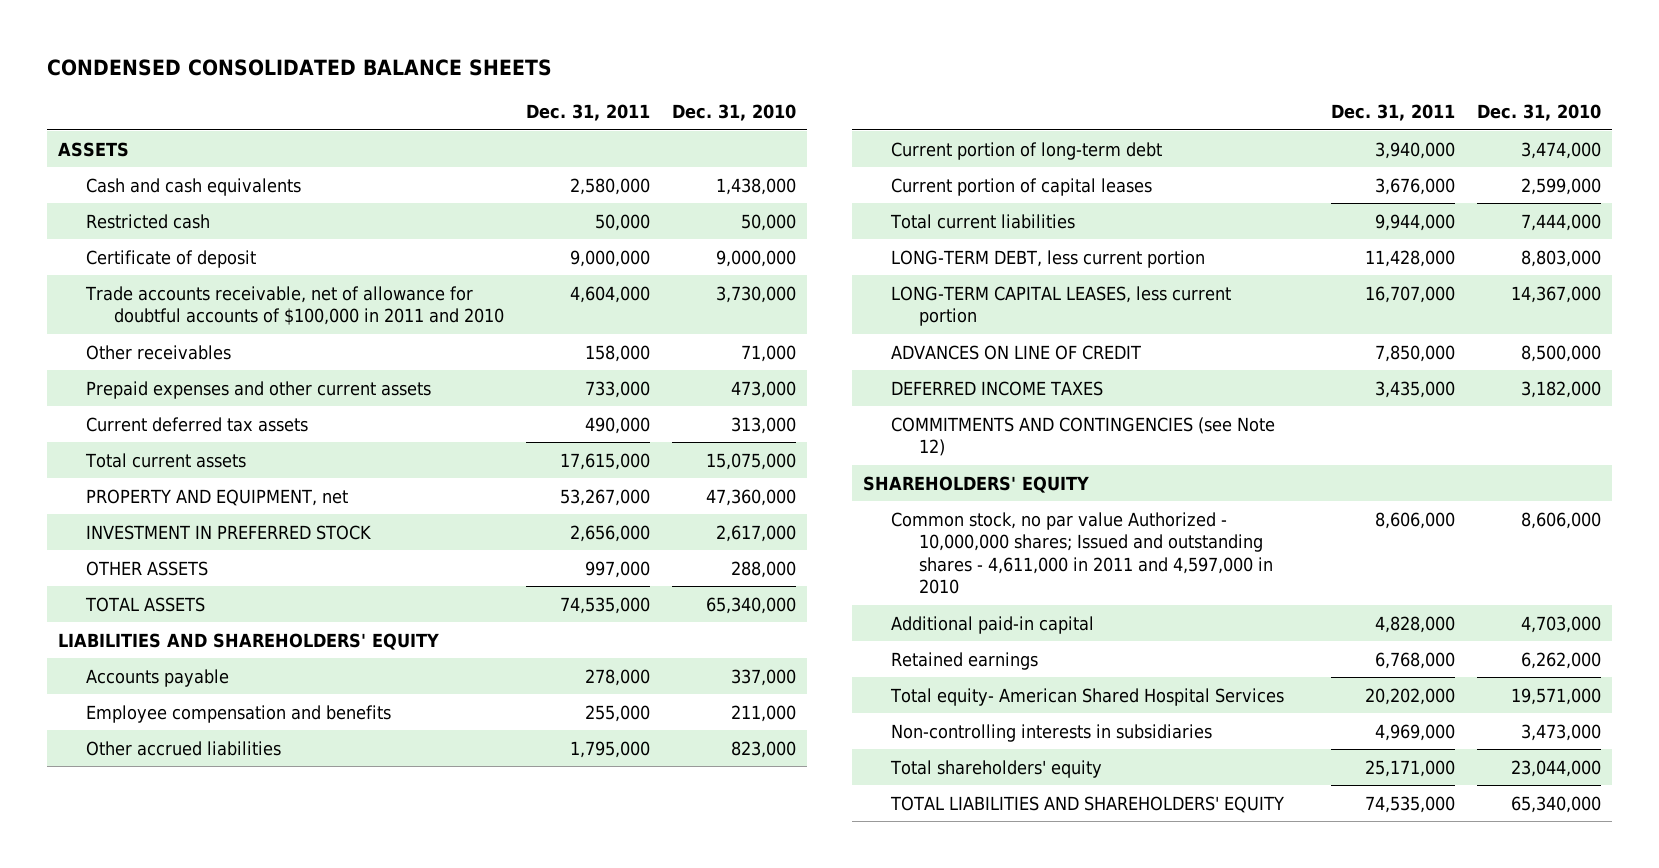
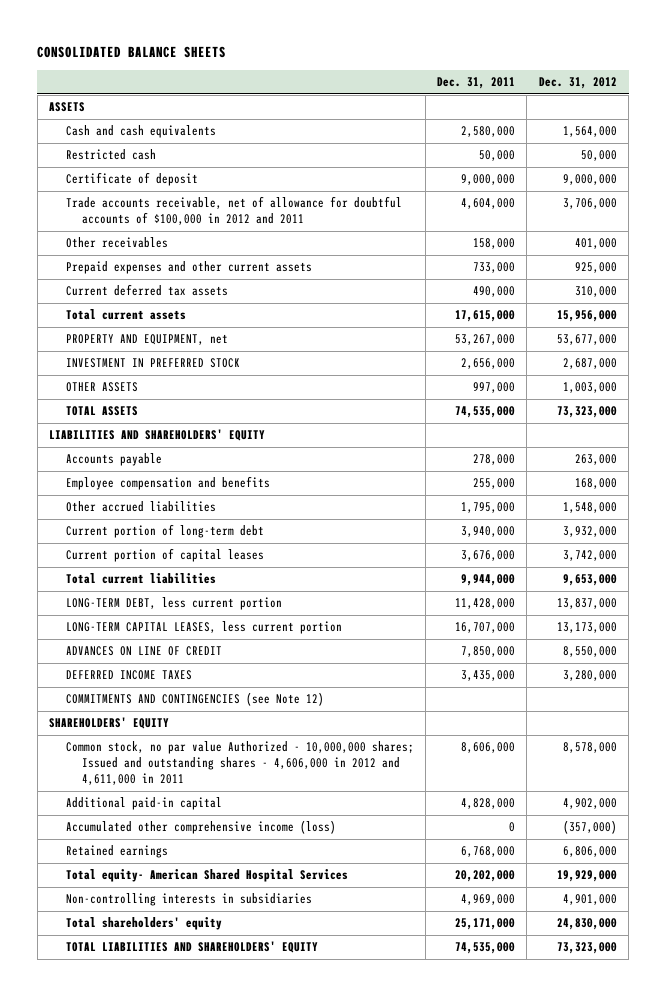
[47,59,553,77] CONDENSED CONSOLIDATED BALANCE SHEETS -> [37,45,227,58] CONSOLIDATED BALANCE SHEETS
[671,104,796,122] Dec. 31, 2010 -> none
none -> [538,76,617,89] Dec. 31, 2012
[84,285,504,326] Trade accounts receivable, net of allowance for doubtful accounts of $100,000 in 2011 and 2010 -> [65,196,402,226] Trade accounts receivable, net of allowance for doubtful accounts of $100,000 in 2012 and 2011
[891,511,1273,595] Common stock, no par value Authorized - 10,000,000 shares; Issued and outstanding shares - 4,611,000 in 2011 and 4,597,000 in 2010 -> [65,741,414,786] Common stock, no par value Authorized - 10,000,000 shares; Issued and outstanding shares - 4,606,000 in 2012 and 4,611,000 in 2011
none -> [65,820,336,835] Accumulated other comprehensive income (loss)

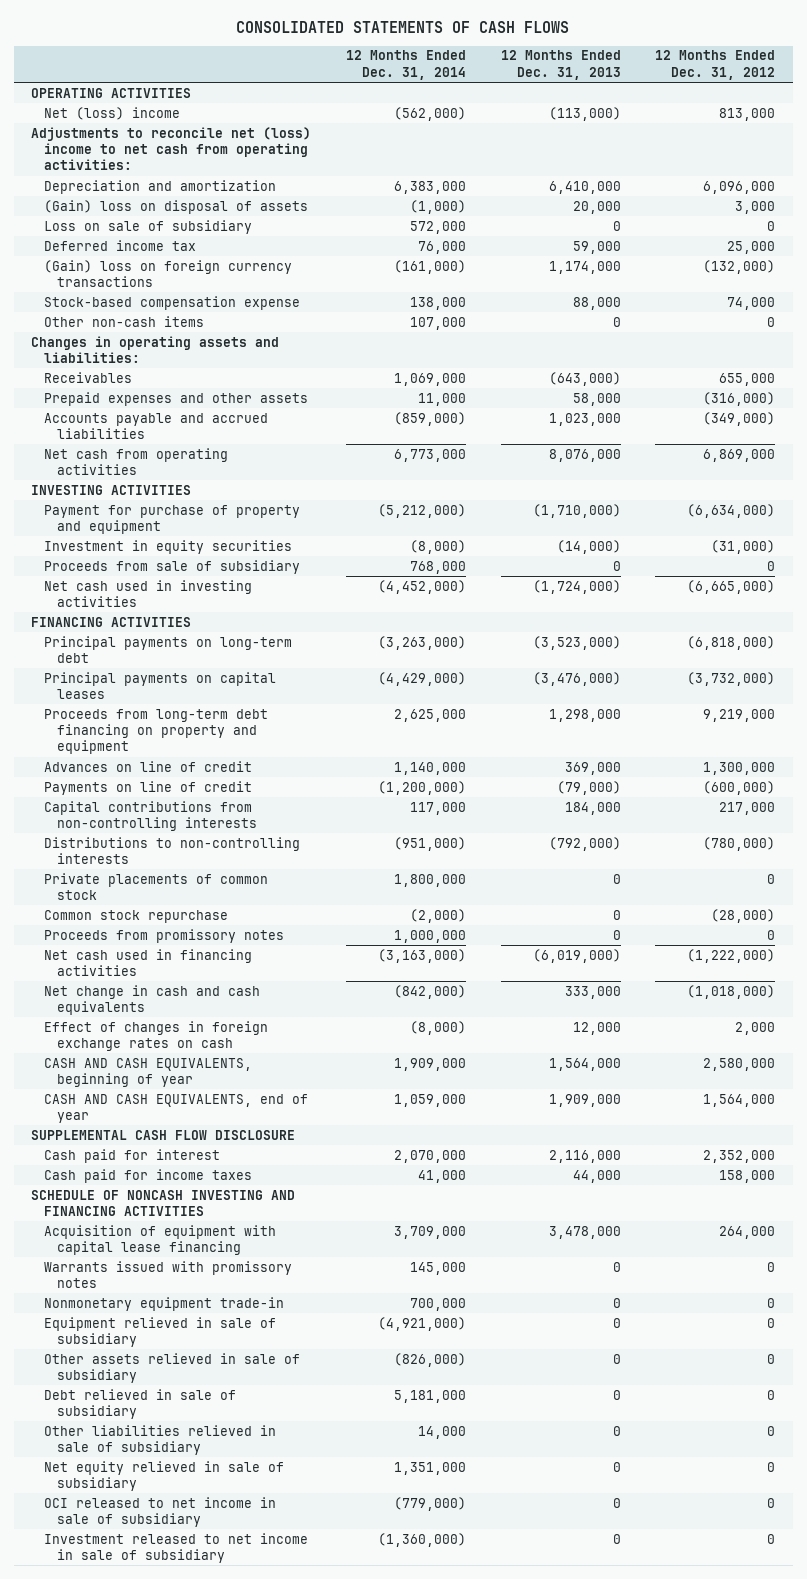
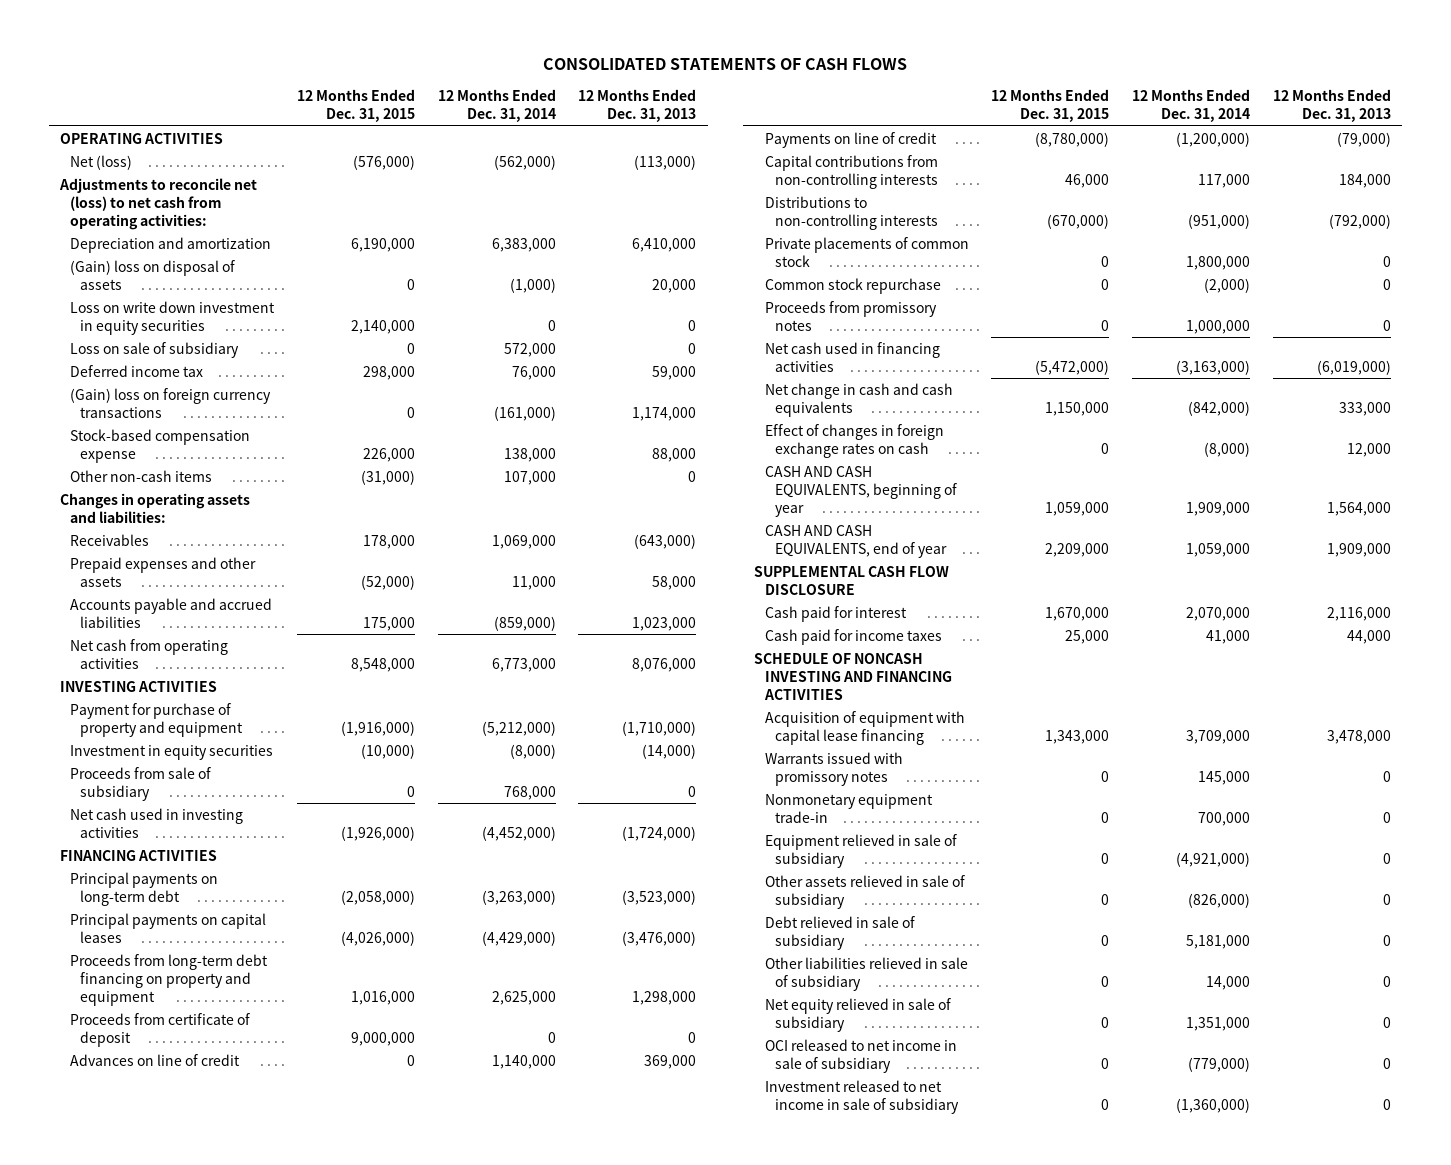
[655,50,776,80] 12 Months Ended Dec. 31, 2012 -> none
none -> [296,89,415,123] 12 Months Ended Dec. 31, 2015
[43,106,180,120] Net (loss) income -> [70,154,133,170] Net (loss)
[31,126,312,171] Adjustments to reconcile net (loss) income to net cash from operating activities: -> [58,177,257,230] Adjustments to reconcile net (loss) to net cash from operating activities:
none -> [70,300,276,335] Loss on write down investment in equity securities
none -> [70,1012,251,1047] Proceeds from certificate of deposit

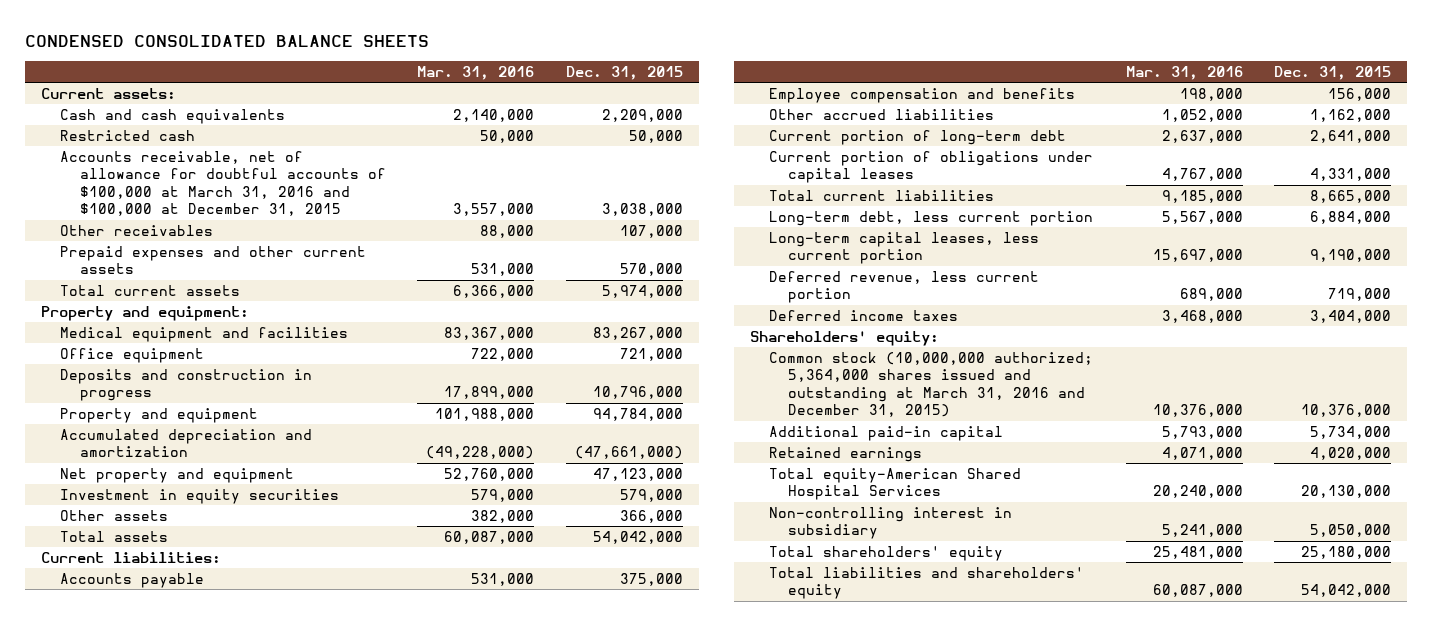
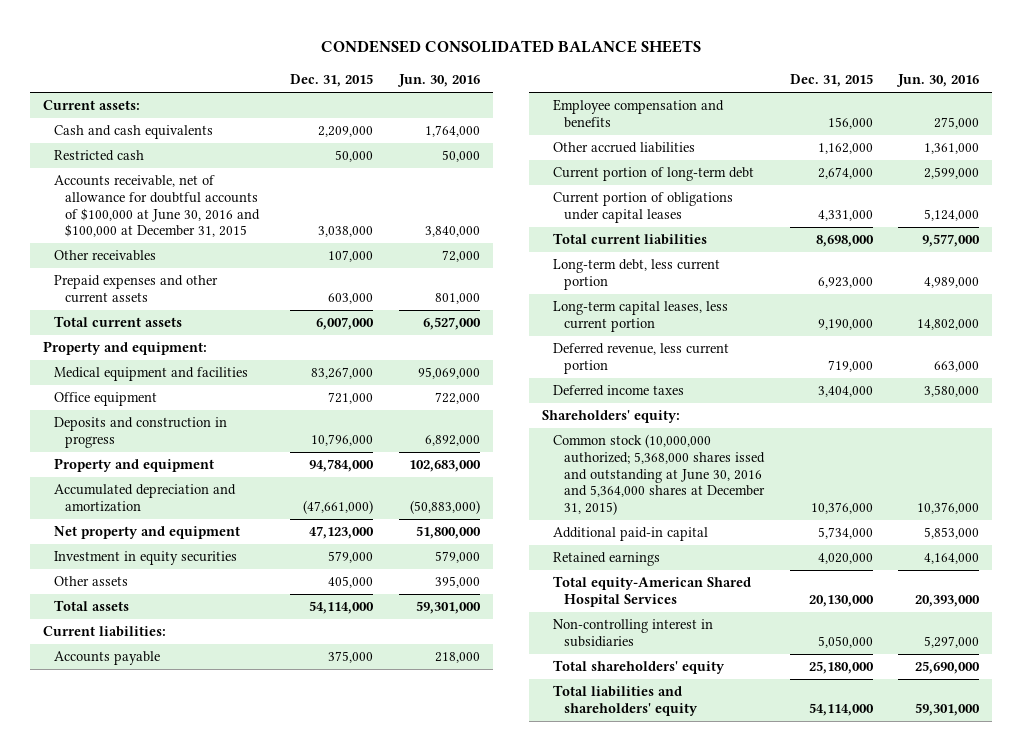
[417,65,535,80] Mar. 31, 2016 -> none
none -> [397,74,481,88] Jun. 30, 2016
[60,150,386,217] Accounts receivable, net of allowance for doubtful accounts of $100,000 at March 31, 2016 and $100,000 at December 31, 2015 -> [53,175,260,238] Accounts receivable, net of allowance for doubtful accounts of $100,000 at June 30, 2016 and $100,000 at December 31, 2015
[619,263,683,277] 570,000 -> [328,293,374,305] 603,000
[601,284,683,298] 5,974,000 -> [316,317,375,331] 6,007,000
[619,509,683,523] 366,000 -> [328,576,374,589] 405,000
[592,530,683,544] 54,042,000 -> [309,601,375,615] 54,114,000
[1310,129,1392,143] 2,641,000 -> [817,167,873,180] 2,674,000
[1310,189,1392,203] 8,665,000 -> [815,235,874,248] 8,698,000
[1310,210,1392,224] 6,884,000 -> [817,277,873,289] 6,923,000
[768,351,1093,418] Common stock (10,000,000 authorized; 5,364,000 shares issued and outstanding at March 31, 2016 and December 31, 2015) -> [552,434,765,516] Common stock (10,000,000 authorized; 5,368,000 shares issed and outstanding at June 30, 2016 and 5,364,000 shares at December 31, 2015)
[768,506,1012,540] Non-controlling interest in subsidiary -> [552,619,713,648] Non-controlling interest in subsidiaries
[1301,584,1392,598] 54,042,000 -> [808,703,874,717] 54,114,000

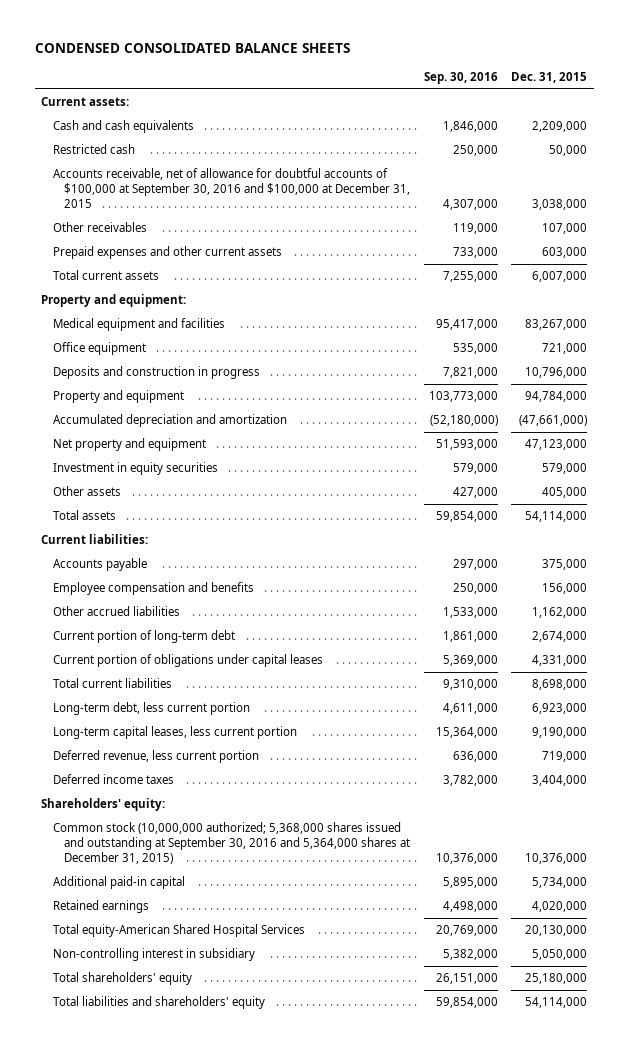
[397,74,481,88] Jun. 30, 2016 -> none
none -> [423,71,498,84] Sep. 30, 2016
[53,175,260,238] Accounts receivable, net of allowance for doubtful accounts of $100,000 at June 30, 2016 and $100,000 at December 31, 2015 -> [52,168,410,209] Accounts receivable, net of allowance for doubtful accounts of $100,000 at September 30, 2016 and $100,000 at December 31, 2015
[552,434,765,516] Common stock (10,000,000 authorized; 5,368,000 shares issed and outstanding at June 30, 2016 and 5,364,000 shares at December 31, 2015) -> [52,822,410,865] Common stock (10,000,000 authorized; 5,368,000 shares issued and outstanding at September 30, 2016 and 5,364,000 shares at December 31, 2015)
[552,619,713,648] Non-controlling interest in subsidiaries -> [52,948,255,962] Non-controlling interest in subsidiary

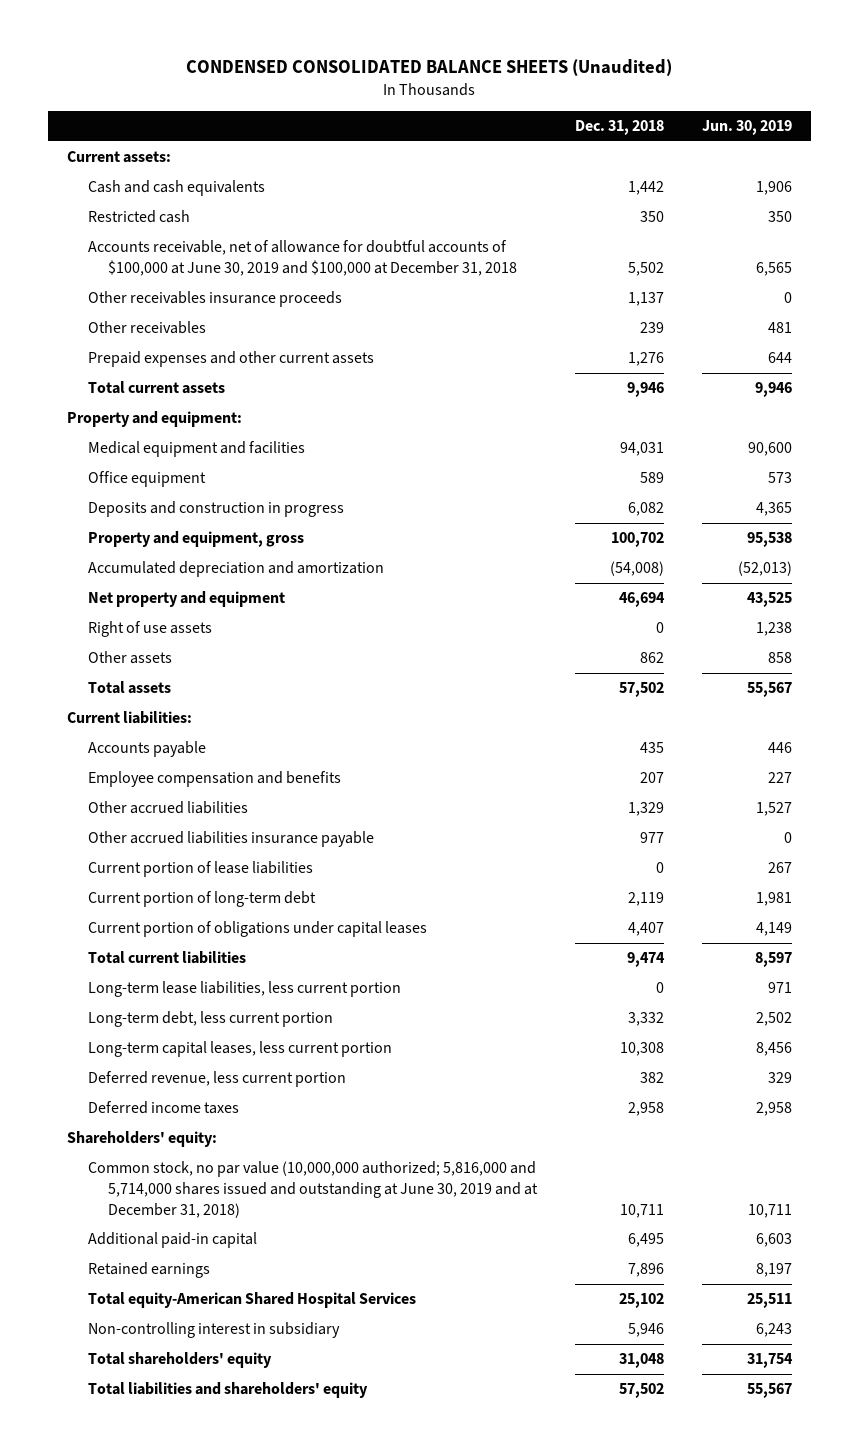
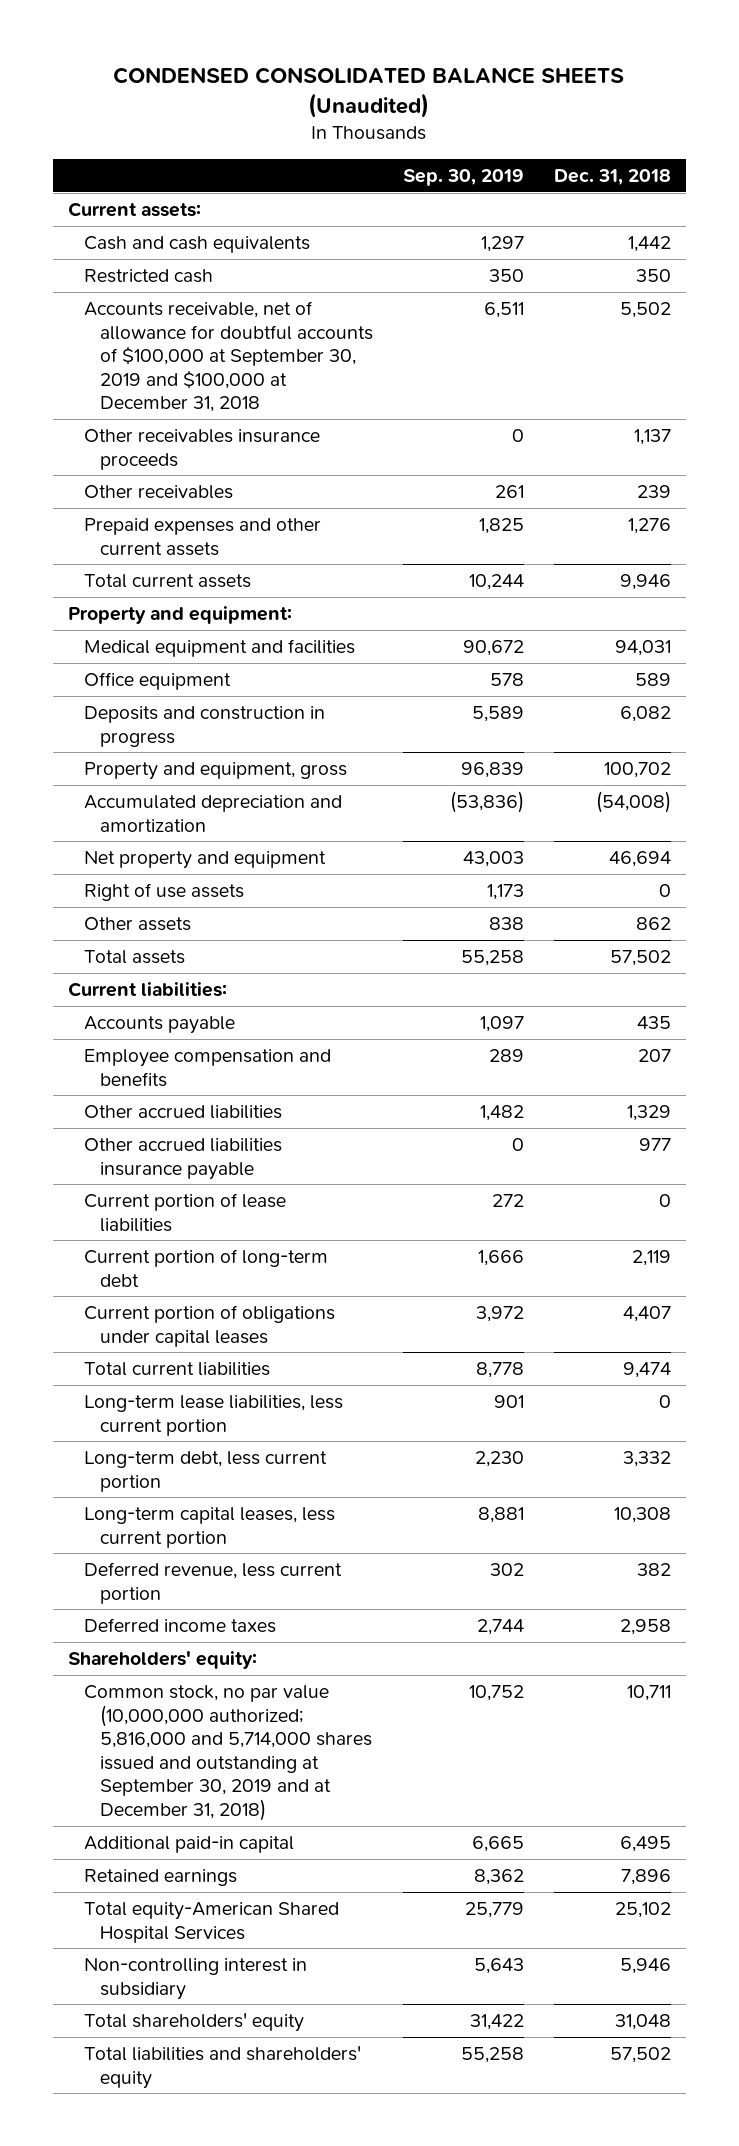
[702,120,793,136] Jun. 30, 2019 -> none
none -> [402,168,524,186] Sep. 30, 2019
[87,240,518,276] Accounts receivable, net of allowance for doubtful accounts of $100,000 at June 30, 2019 and $100,000 at December 31, 2018 -> [84,301,374,413] Accounts receivable, net of allowance for doubtful accounts of $100,000 at September 30, 2019 and $100,000 at December 31, 2018
[87,1161,539,1218] Common stock, no par value (10,000,000 authorized; 5,816,000 and 5,714,000 shares issued and outstanding at June 30, 2019 and at December 31, 2018) -> [84,1685,373,1821] Common stock, no par value (10,000,000 authorized; 5,816,000 and 5,714,000 shares issued and outstanding at September 30, 2019 and at December 31, 2018)

